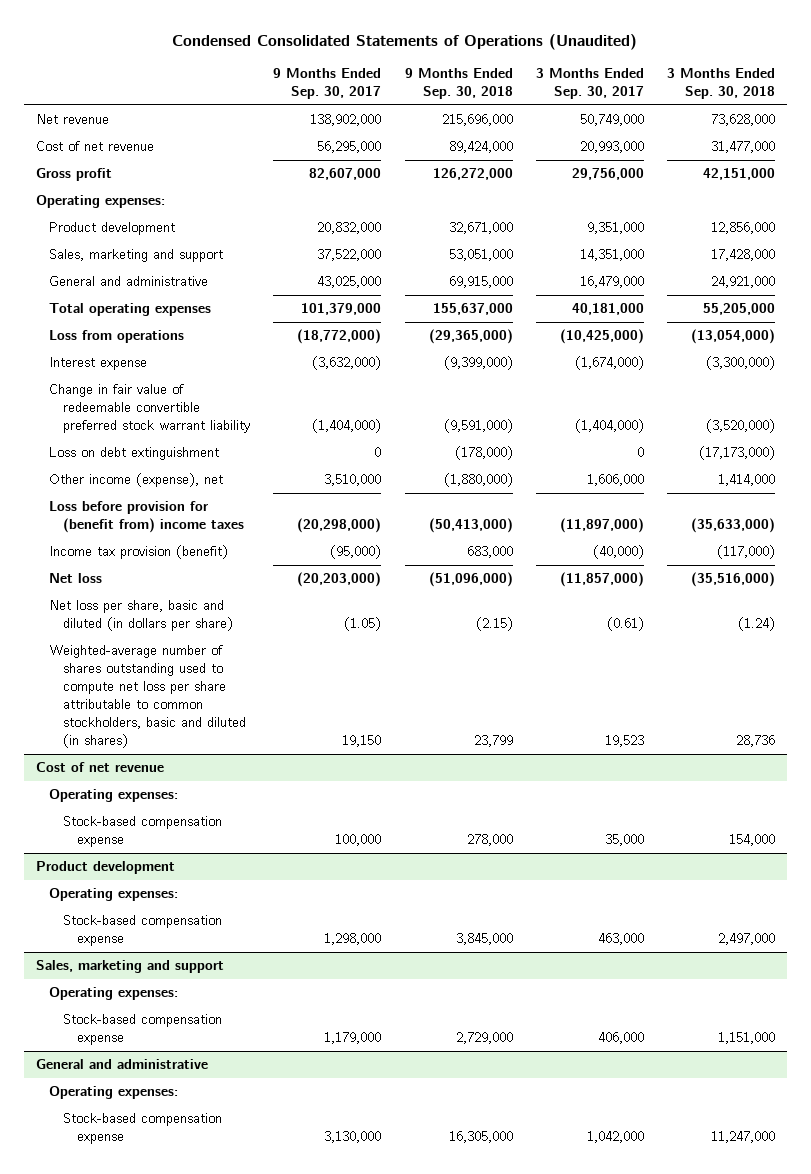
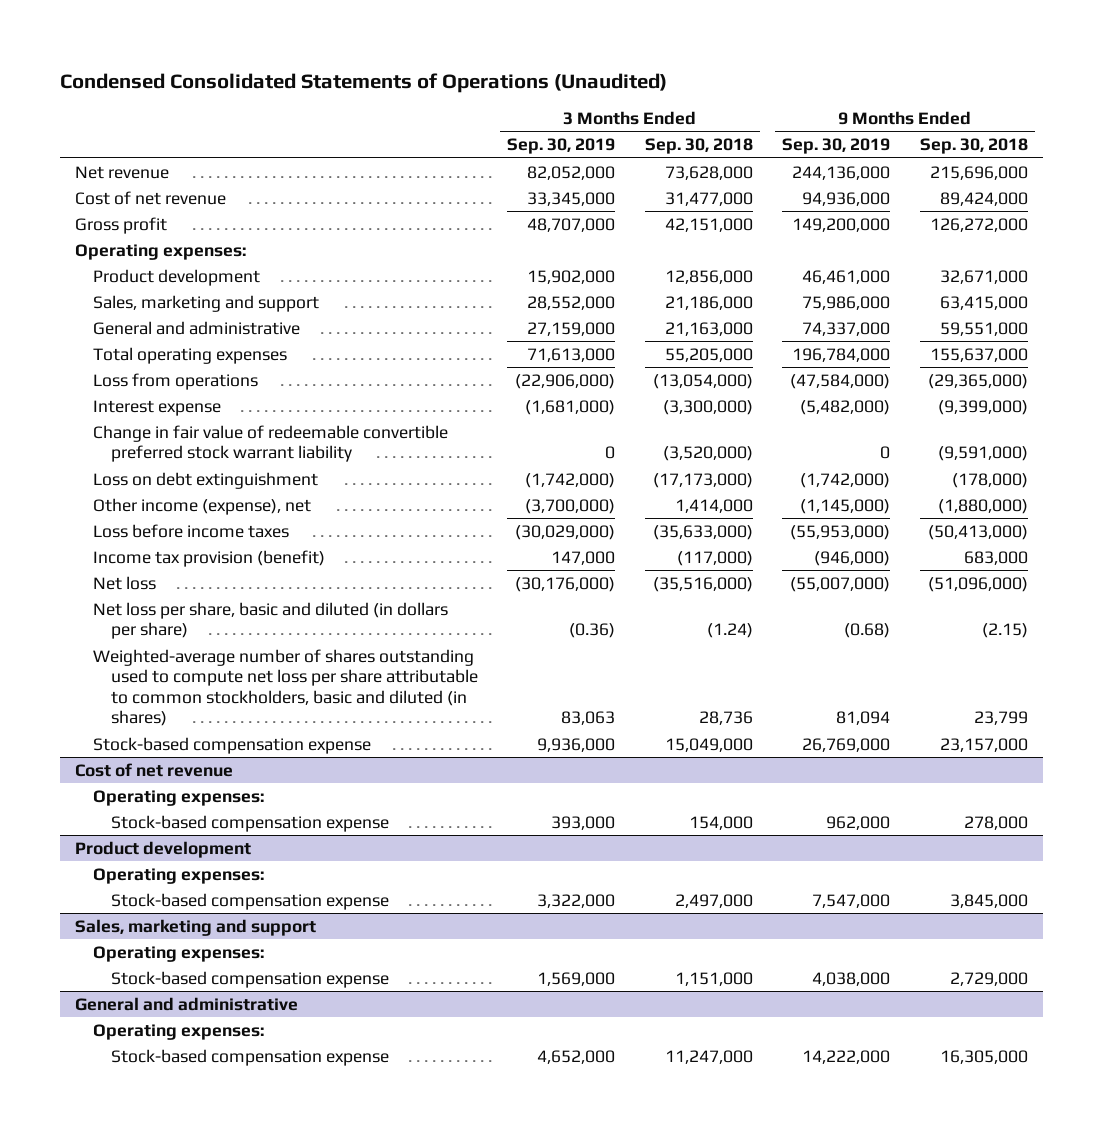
[273,68,382,100] 9 Months Ended Sep. 30, 2017 -> none
[535,68,644,100] 3 Months Ended Sep. 30, 2017 -> none
none -> [507,138,616,155] Sep. 30, 2019
none -> [782,138,891,155] Sep. 30, 2019
[448,249,513,262] 53,051,000 -> [939,295,1028,310] 63,415,000
[710,249,775,262] 17,428,000 -> [664,295,753,310] 21,186,000
[448,276,513,289] 69,915,000 -> [939,321,1028,336] 59,551,000
[710,276,775,289] 24,921,000 -> [664,321,753,336] 21,163,000
[49,501,245,534] Loss before provision for (benefit from) income taxes -> [92,523,289,538] Loss before income taxes
none -> [92,736,371,754] Stock-based compensation expense

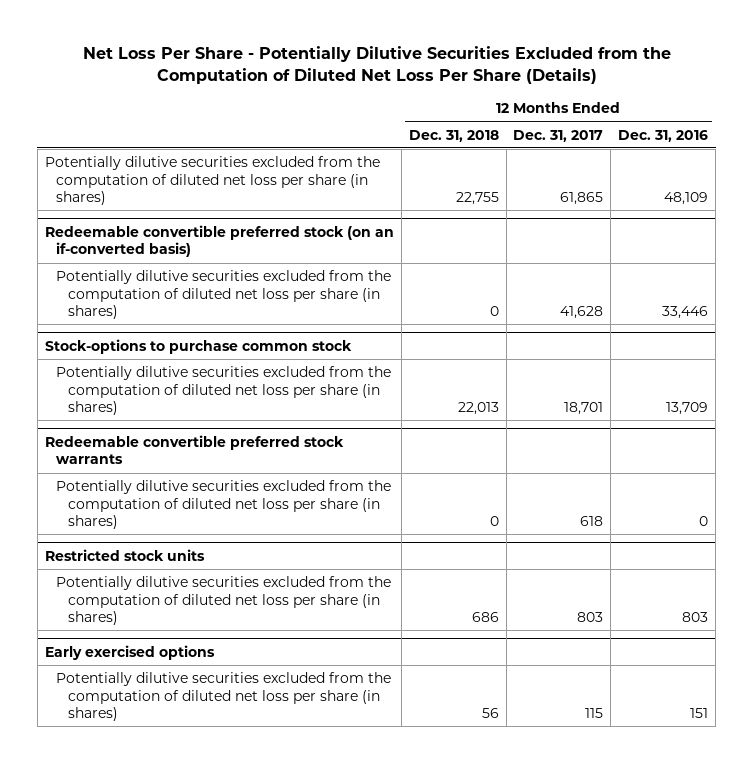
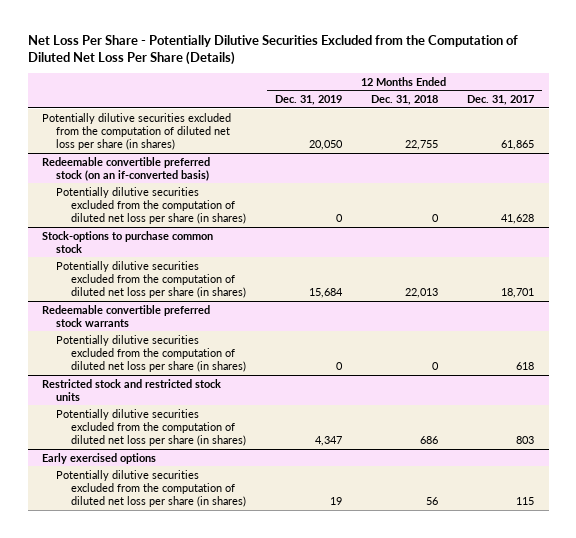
[618,129,709,142] Dec. 31, 2016 -> none
none -> [274,95,342,106] Dec. 31, 2019
[44,548,205,561] Restricted stock units -> [42,378,222,401] Restricted stock and restricted stock units

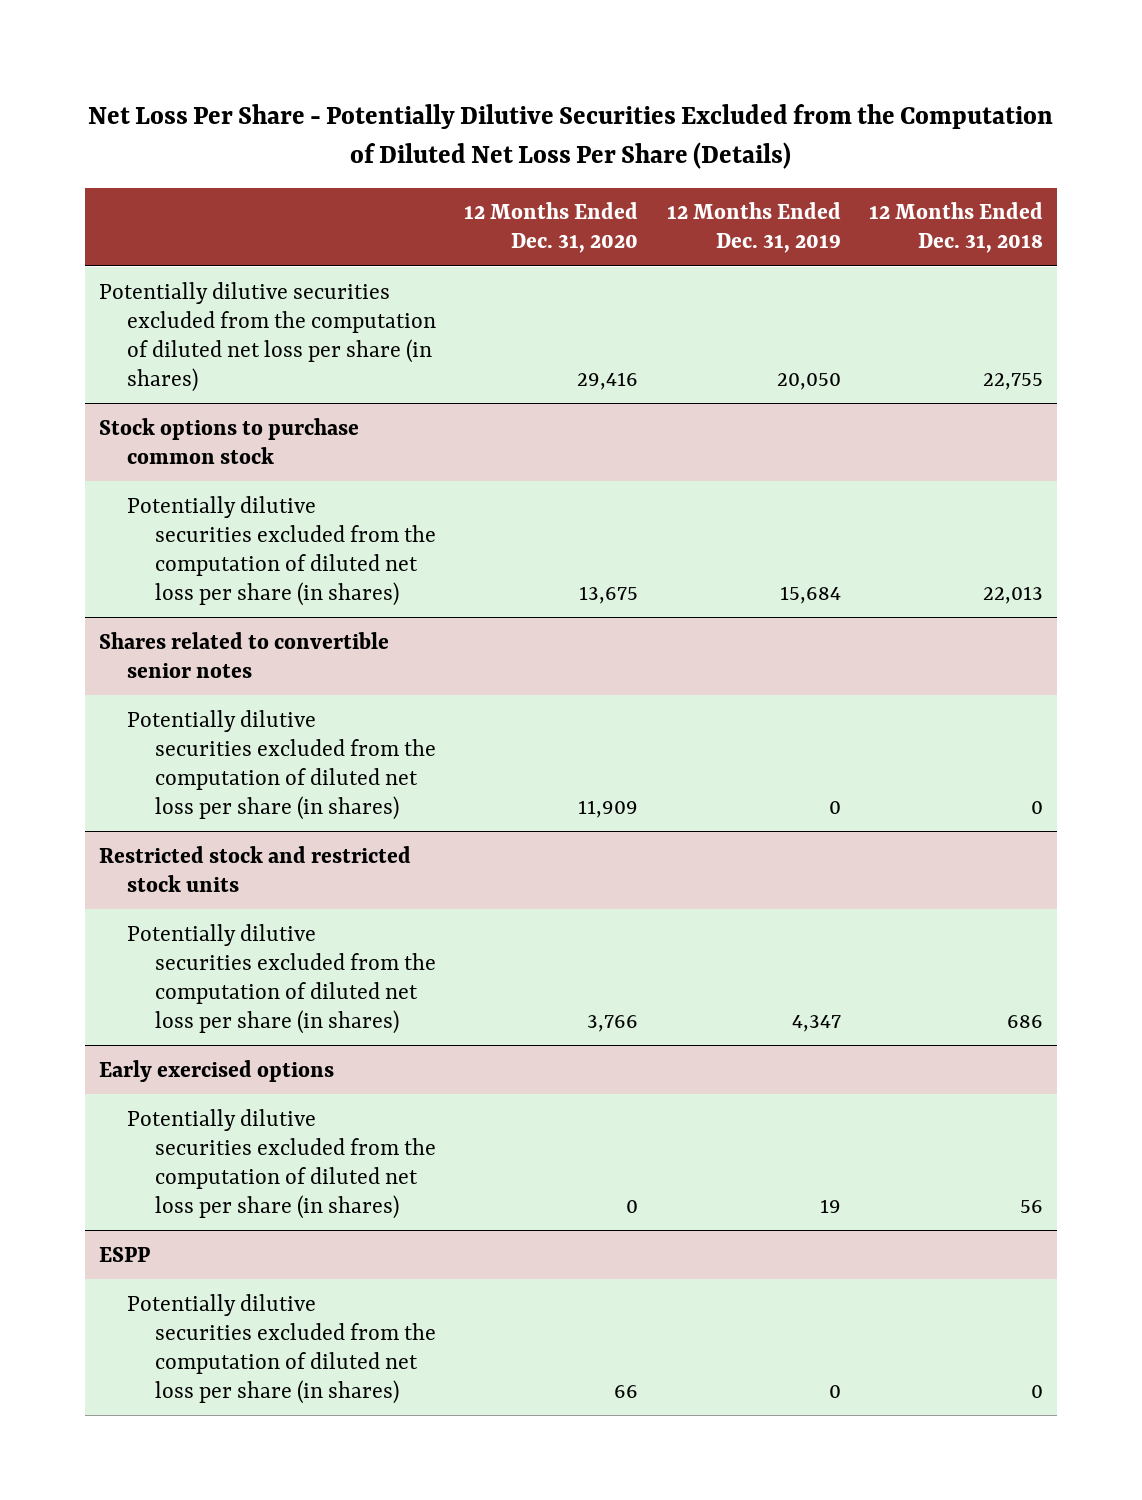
[467,95,535,106] Dec. 31, 2017 -> none
none -> [464,202,639,254] 12 Months Ended Dec. 31, 2020
[42,156,211,181] Redeemable convertible preferred stock (on an if-converted basis) -> none
[56,186,246,225] Potentially dilutive securities excluded from the computation of diluted net loss per share (in shares) -> none
[42,230,214,253] Stock-options to purchase common stock -> [99,417,360,464] Stock options to purchase common stock
[42,304,211,327] Redeemable convertible preferred stock warrants -> [99,631,390,678] Shares related to convertible senior notes
none -> [99,1246,151,1262] ESPP
none -> [127,1293,437,1404] Potentially dilutive securities excluded from the computation of diluted net loss per share (in shares)

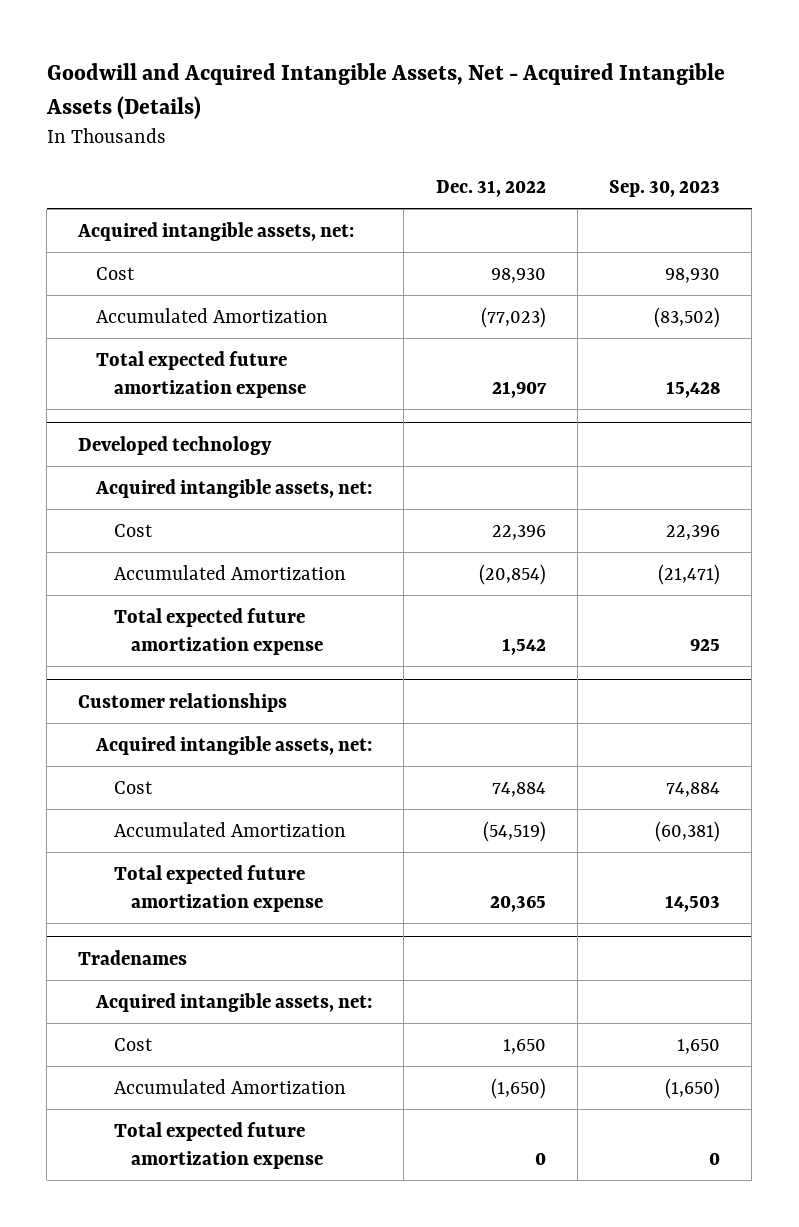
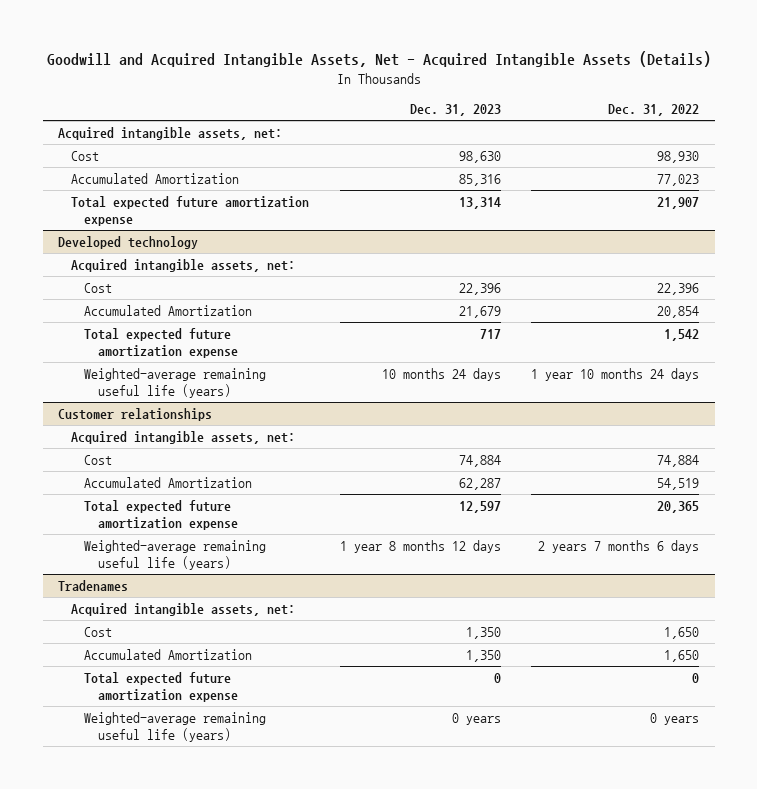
[609,179,721,197] Sep. 30, 2023 -> none
none -> [409,103,501,116] Dec. 31, 2023
[480,306,546,328] (77,023) -> [657,173,700,186] 77,023
[478,563,546,585] (20,854) -> [657,305,700,318] 20,854
none -> [84,367,267,398] Weighted-average remaining useful life (years)
[482,820,546,842] (54,519) -> [657,477,700,490] 54,519
none -> [84,539,267,570] Weighted-average remaining useful life (years)
[490,1077,546,1099] (1,650) -> [664,649,700,662] 1,650
none -> [84,711,267,742] Weighted-average remaining useful life (years)

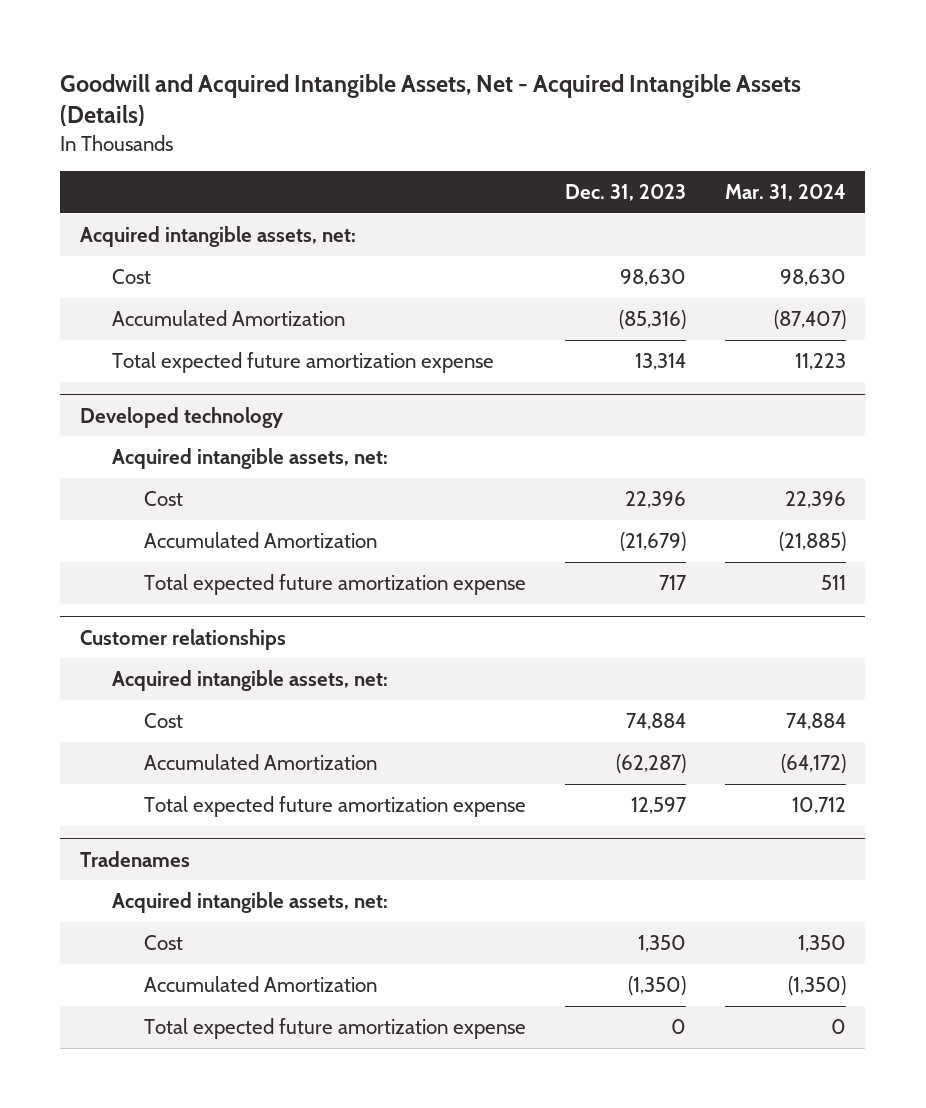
[608,103,700,116] Dec. 31, 2022 -> none
none -> [724,184,846,202] Mar. 31, 2024
[458,173,501,186] 85,316 -> [618,309,686,329] (85,316)
[458,305,501,318] 21,679 -> [619,531,686,551] (21,679)
[84,367,267,398] Weighted-average remaining useful life (years) -> none
[458,477,501,490] 62,287 -> [615,753,686,773] (62,287)
[84,539,267,570] Weighted-average remaining useful life (years) -> none
[465,649,501,662] 1,350 -> [627,975,686,995] (1,350)
[84,711,267,742] Weighted-average remaining useful life (years) -> none

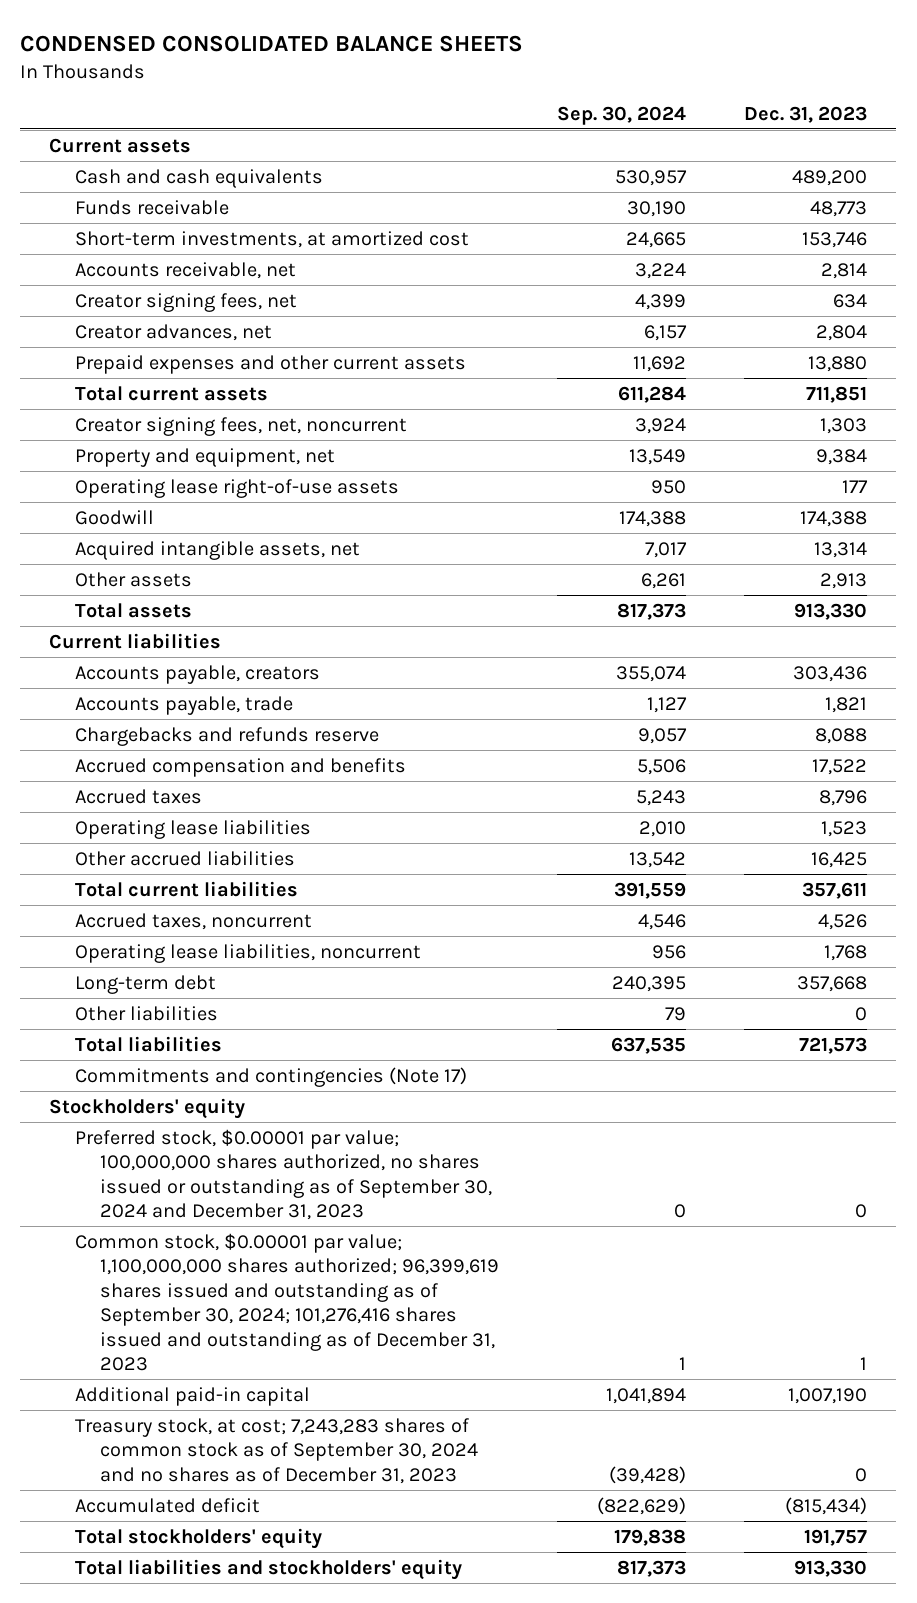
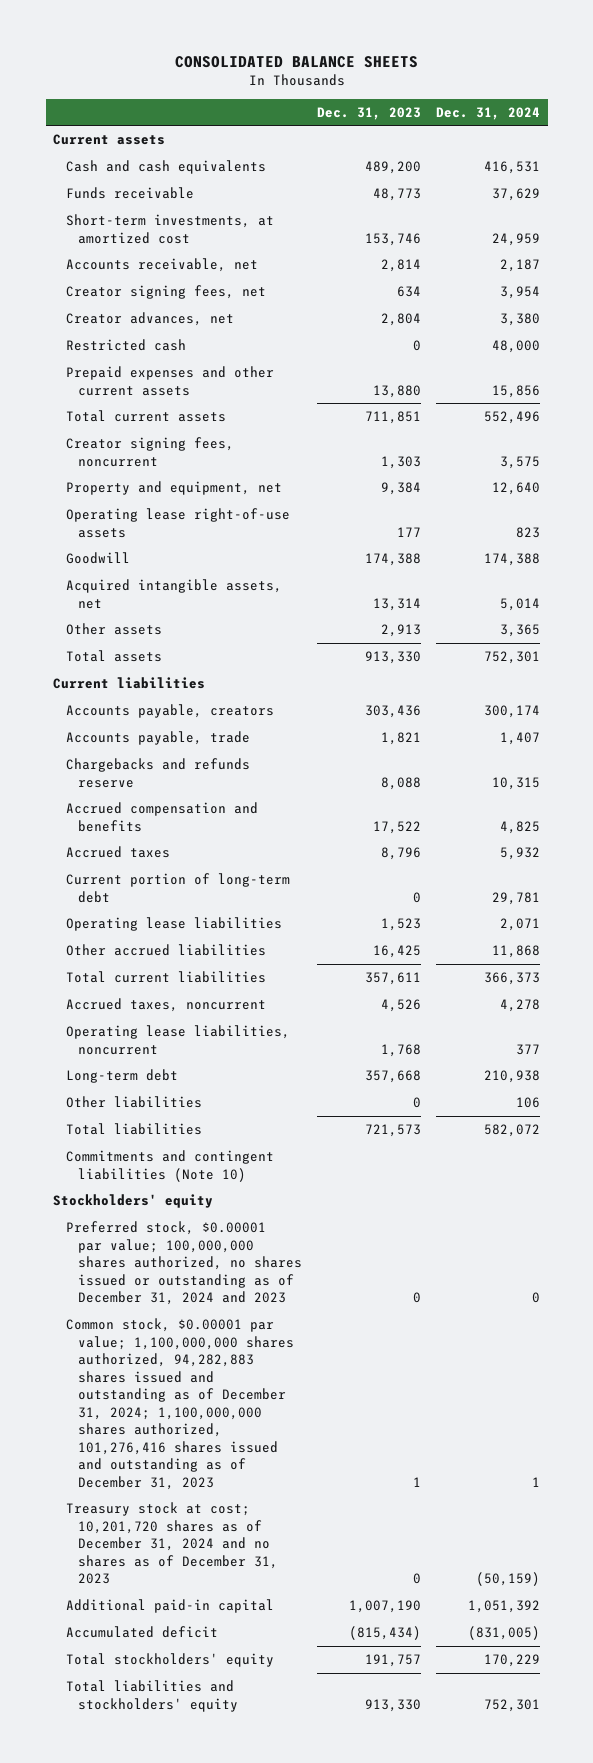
[20,35,524,53] CONDENSED CONSOLIDATED BALANCE SHEETS -> [174,55,418,68] CONSOLIDATED BALANCE SHEETS
[557,105,687,125] Sep. 30, 2024 -> none
none -> [436,106,541,120] Dec. 31, 2024
none -> [65,339,186,352] Restricted cash
[74,416,407,436] Creator signing fees, net, noncurrent -> [65,437,234,467] Creator signing fees, noncurrent
none -> [65,873,290,903] Current portion of long-term debt
[74,1066,467,1087] Commitments and contingencies (Note 17) -> [65,1150,274,1182] Commitments and contingent liabilities (Note 10)
[74,1128,493,1221] Preferred stock, $0.00001 par value; 100,000,000 shares authorized, no shares issued or outstanding as of September 30, 2024 and December 31, 2023 -> [65,1221,302,1306] Preferred stock, $0.00001 par value; 100,000,000 shares authorized, no shares issued or outstanding as of December 31, 2024 and 2023
[74,1232,500,1371] Common stock, $0.00001 par value; 1,100,000,000 shares authorized; 96,399,619 shares issued and outstanding as of September 30, 2024; 101,276,416 shares issued and outstanding as of December 31, 2023 -> [65,1318,294,1490] Common stock, $0.00001 par value; 1,100,000,000 shares authorized, 94,282,883 shares issued and outstanding as of December 31, 2024; 1,100,000,000 shares authorized, 101,276,416 shares issued and outstanding as of December 31, 2023
none -> [65,1502,278,1585] Treasury stock at cost; 10,201,720 shares as of December 31, 2024 and no shares as of December 31, 2023
[74,1417,479,1484] Treasury stock, at cost; 7,243,283 shares of common stock as of September 30, 2024 and no shares as of December 31, 2023 -> none

